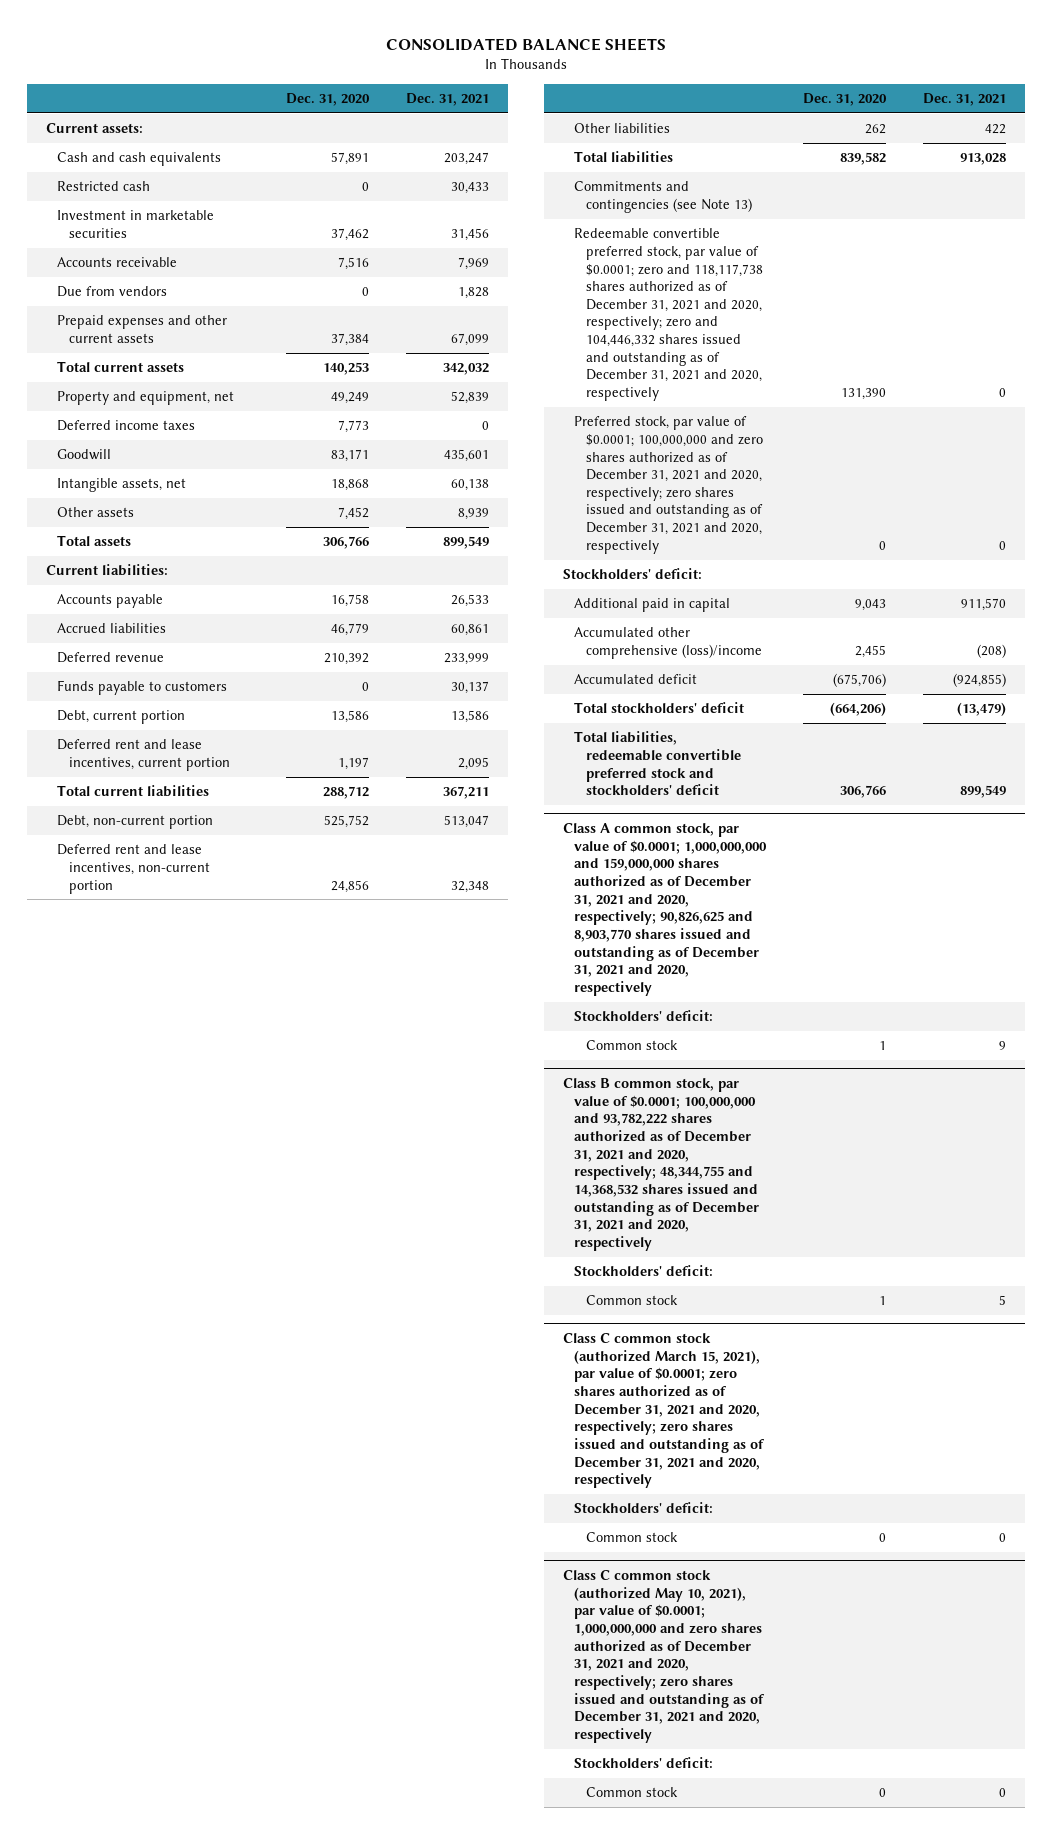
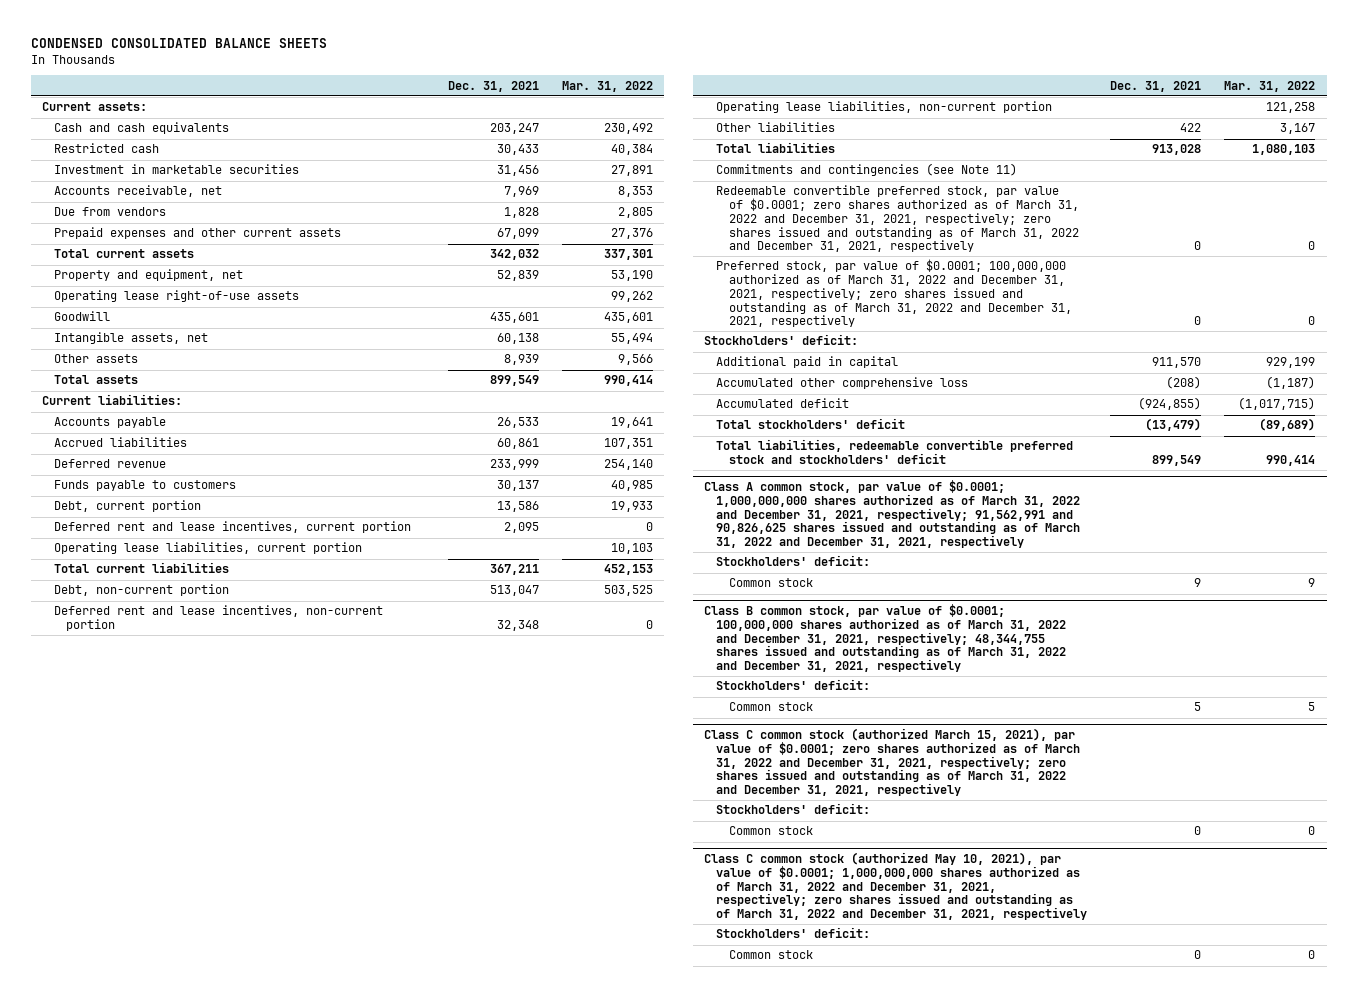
[386,37,667,51] CONSOLIDATED BALANCE SHEETS -> [30,38,327,49] CONDENSED CONSOLIDATED BALANCE SHEETS
[286,92,371,106] Dec. 31, 2020 -> none
none -> [561,80,653,92] Mar. 31, 2022
[57,257,178,268] Accounts receivable -> [54,185,223,198] Accounts receivable, net
[57,420,196,432] Deferred income taxes -> none
none -> [54,290,300,303] Operating lease right-of-use assets
none -> [54,542,363,555] Operating lease liabilities, current portion
none -> [716,101,1053,114] Operating lease liabilities, non-current portion
[574,181,752,213] Commitments and contingencies (see Note 13) -> [716,163,1018,177] Commitments and contingencies (see Note 11)
[574,228,763,402] Redeemable convertible preferred stock, par value of $0.0001; zero and 118,117,738 shares authorized as of December 31, 2021 and 2020, respectively; zero and 104,446,332 shares issued and outstanding as of December 31, 2021 and 2020, respectively -> [716,185,1079,253] Redeemable convertible preferred stock, par value of $0.0001; zero shares authorized as of March 31, 2022 and December 31, 2021, respectively; zero shares issued and outstanding as of March 31, 2022 and December 31, 2021, respectively
[574,416,763,554] Preferred stock, par value of $0.0001; 100,000,000 and zero shares authorized as of December 31, 2021 and 2020, respectively; zero shares issued and outstanding as of December 31, 2021 and 2020, respectively -> [716,259,1072,328] Preferred stock, par value of $0.0001; 100,000,000 authorized as of March 31, 2022 and December 31, 2021, respectively; zero shares issued and outstanding as of March 31, 2022 and December 31, 2021, respectively
[574,627,762,659] Accumulated other comprehensive (loss)/income -> [716,377,969,390] Accumulated other comprehensive loss
[562,823,768,996] Class A common stock, par value of $0.0001; 1,000,000,000 and 159,000,000 shares authorized as of December 31, 2021 and 2020, respectively; 90,826,625 and 8,903,770 shares issued and outstanding as of December 31, 2021 and 2020, respectively -> [704,480,1081,549] Class A common stock, par value of $0.0001; 1,000,000,000 shares authorized as of March 31, 2022 and December 31, 2021, respectively; 91,562,991 and 90,826,625 shares issued and outstanding as of March 31, 2022 and December 31, 2021, respectively
[562,1078,760,1251] Class B common stock, par value of $0.0001; 100,000,000 and 93,782,222 shares authorized as of December 31, 2021 and 2020, respectively; 48,344,755 and 14,368,532 shares issued and outstanding as of December 31, 2021 and 2020, respectively -> [704,604,1067,673] Class B common stock, par value of $0.0001; 100,000,000 shares authorized as of March 31, 2022 and December 31, 2021, respectively; 48,344,755 shares issued and outstanding as of March 31, 2022 and December 31, 2021, respectively
[562,1333,766,1489] Class C common stock (authorized March 15, 2021), par value of $0.0001; zero shares authorized as of December 31, 2021 and 2020, respectively; zero shares issued and outstanding as of December 31, 2021 and 2020, respectively -> [704,728,1081,797] Class C common stock (authorized March 15, 2021), par value of $0.0001; zero shares authorized as of March 31, 2022 and December 31, 2021, respectively; zero shares issued and outstanding as of March 31, 2022 and December 31, 2021, respectively
[562,1570,766,1743] Class C common stock (authorized May 10, 2021), par value of $0.0001; 1,000,000,000 and zero shares authorized as of December 31, 2021 and 2020, respectively; zero shares issued and outstanding as of December 31, 2021 and 2020, respectively -> [704,852,1088,921] Class C common stock (authorized May 10, 2021), par value of $0.0001; 1,000,000,000 shares authorized as of March 31, 2022 and December 31, 2021, respectively; zero shares issued and outstanding as of March 31, 2022 and December 31, 2021, respectively

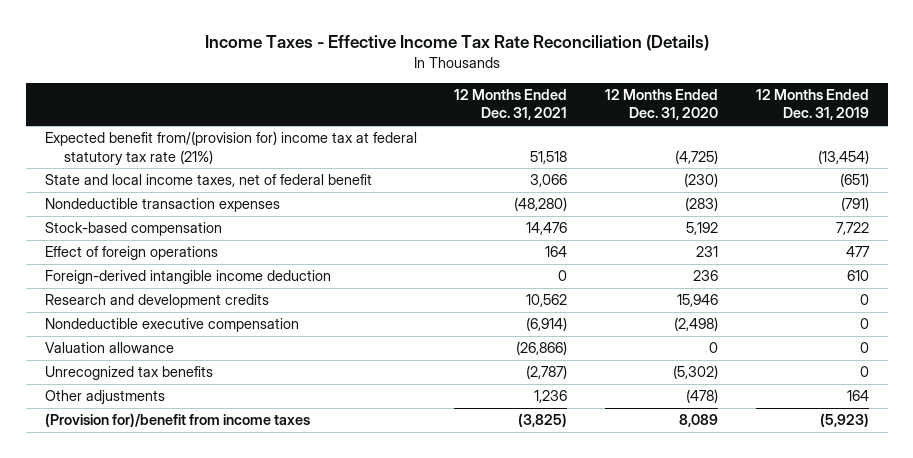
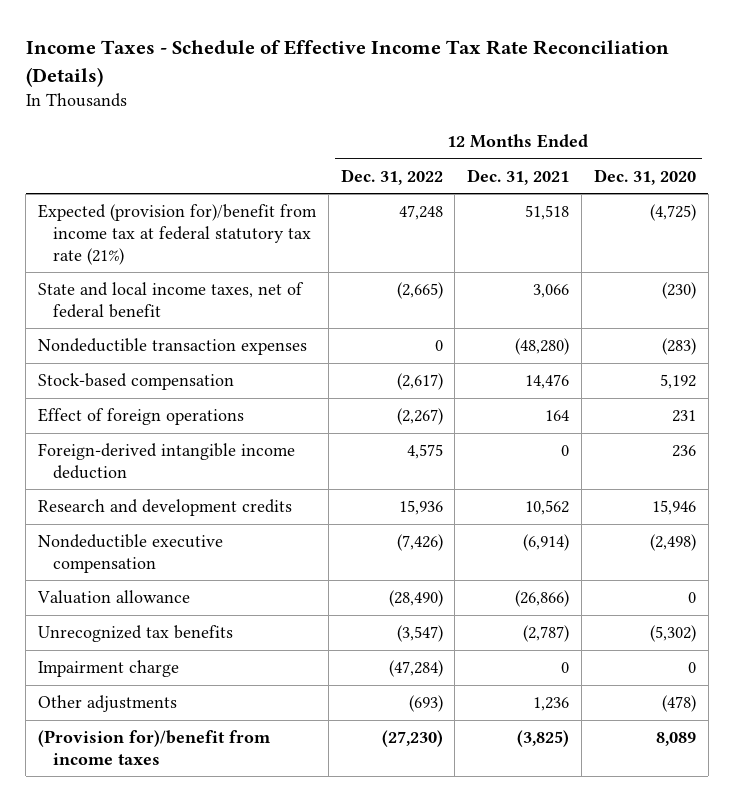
[204,35,709,52] Income Taxes - Effective Income Tax Rate Reconciliation (Details) -> [25,39,669,87] Income Taxes - Schedule of Effective Income Tax Rate Reconciliation (Details)
[755,89,869,121] 12 Months Ended Dec. 31, 2019 -> none
none -> [340,168,443,185] Dec. 31, 2022
[44,131,417,165] Expected benefit from/(provision for) income tax at federal statutory tax rate (21%) -> [38,204,318,265] Expected (provision for)/benefit from income tax at federal statutory tax rate (21%)
none -> [38,660,180,678] Impairment charge

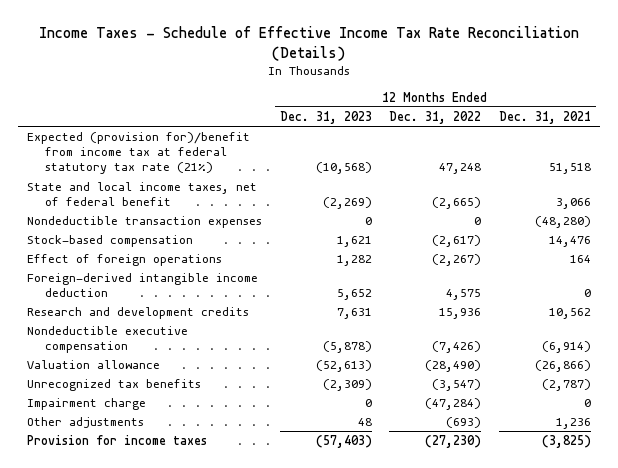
[593,168,696,185] Dec. 31, 2020 -> none
none -> [279,110,372,124] Dec. 31, 2023
[38,730,272,765] (Provision for)/benefit from income taxes -> [26,435,207,446] Provision for income taxes

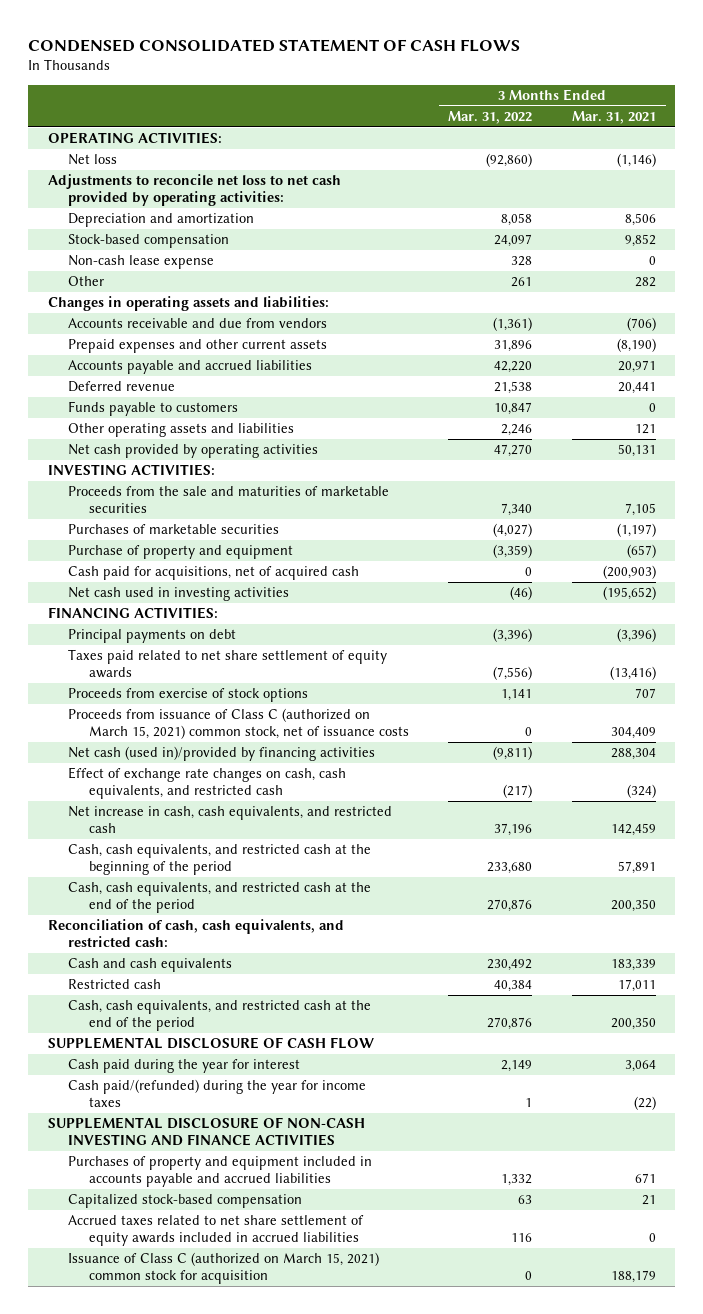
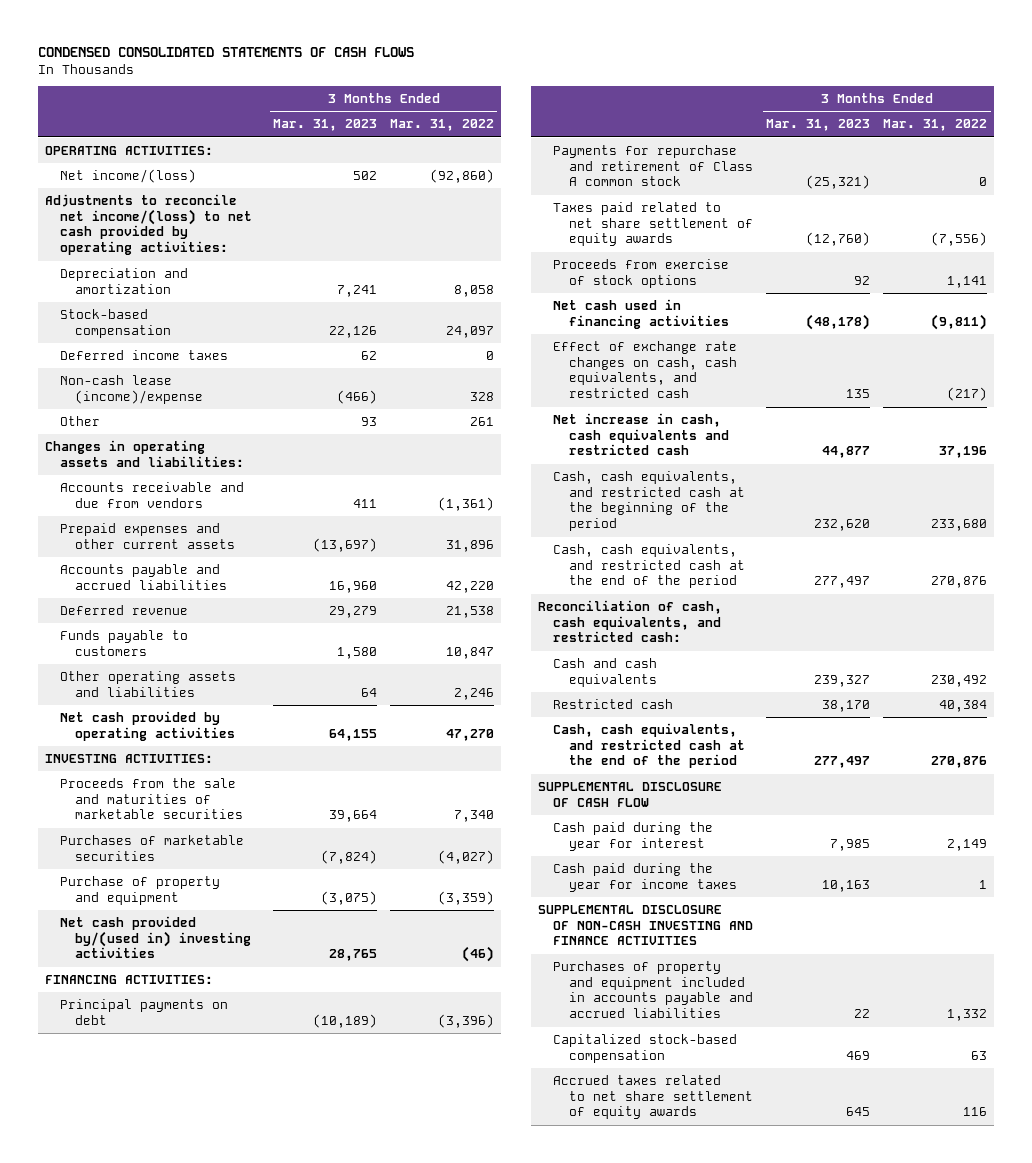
[27,38,520,52] CONDENSED CONSOLIDATED STATEMENT OF CASH FLOWS -> [38,47,415,58] CONDENSED CONSOLIDATED STATEMENTS OF CASH FLOWS
[571,111,656,125] Mar. 31, 2021 -> none
none -> [273,119,378,132] Mar. 31, 2023
[68,154,118,166] Net loss -> [59,169,196,184] Net income/(loss)
[47,174,341,207] Adjustments to reconcile net loss to net cash provided by operating activities: -> [44,194,252,256] Adjustments to reconcile net income/(loss) to net cash provided by operating activities:
none -> [59,350,228,361] Deferred income taxes
[68,255,215,270] Non-cash lease expense -> [59,375,204,404] Non-cash lease (income)/expense
[68,566,360,581] Cash paid for acquisitions, net of acquired cash -> none
[68,587,290,602] Net cash used in investing activities -> [59,916,252,959] Net cash provided by/(used in) investing activities
none -> [553,145,753,187] Payments for repurchase and retirement of Class A common stock
[68,708,410,740] Proceeds from issuance of Class C (authorized on March 15, 2021) common stock, net of issuance costs -> none
[68,746,376,762] Net cash (used in)/provided by financing activities -> [553,299,729,329] Net cash used in financing activities
[68,806,393,834] Net increase in cash, cash equivalents, and restricted cash -> [553,413,729,456] Net increase in cash, cash equivalents and restricted cash
[68,1079,367,1108] Cash paid/(refunded) during the year for income taxes -> [553,863,737,892] Cash paid during the year for income taxes
[68,1252,380,1285] Issuance of Class C (authorized on March 15, 2021) common stock for acquisition -> none
[68,1215,365,1247] Accrued taxes related to net share settlement of equity awards included in accrued liabilities -> [553,1075,753,1120] Accrued taxes related to net share settlement of equity awards

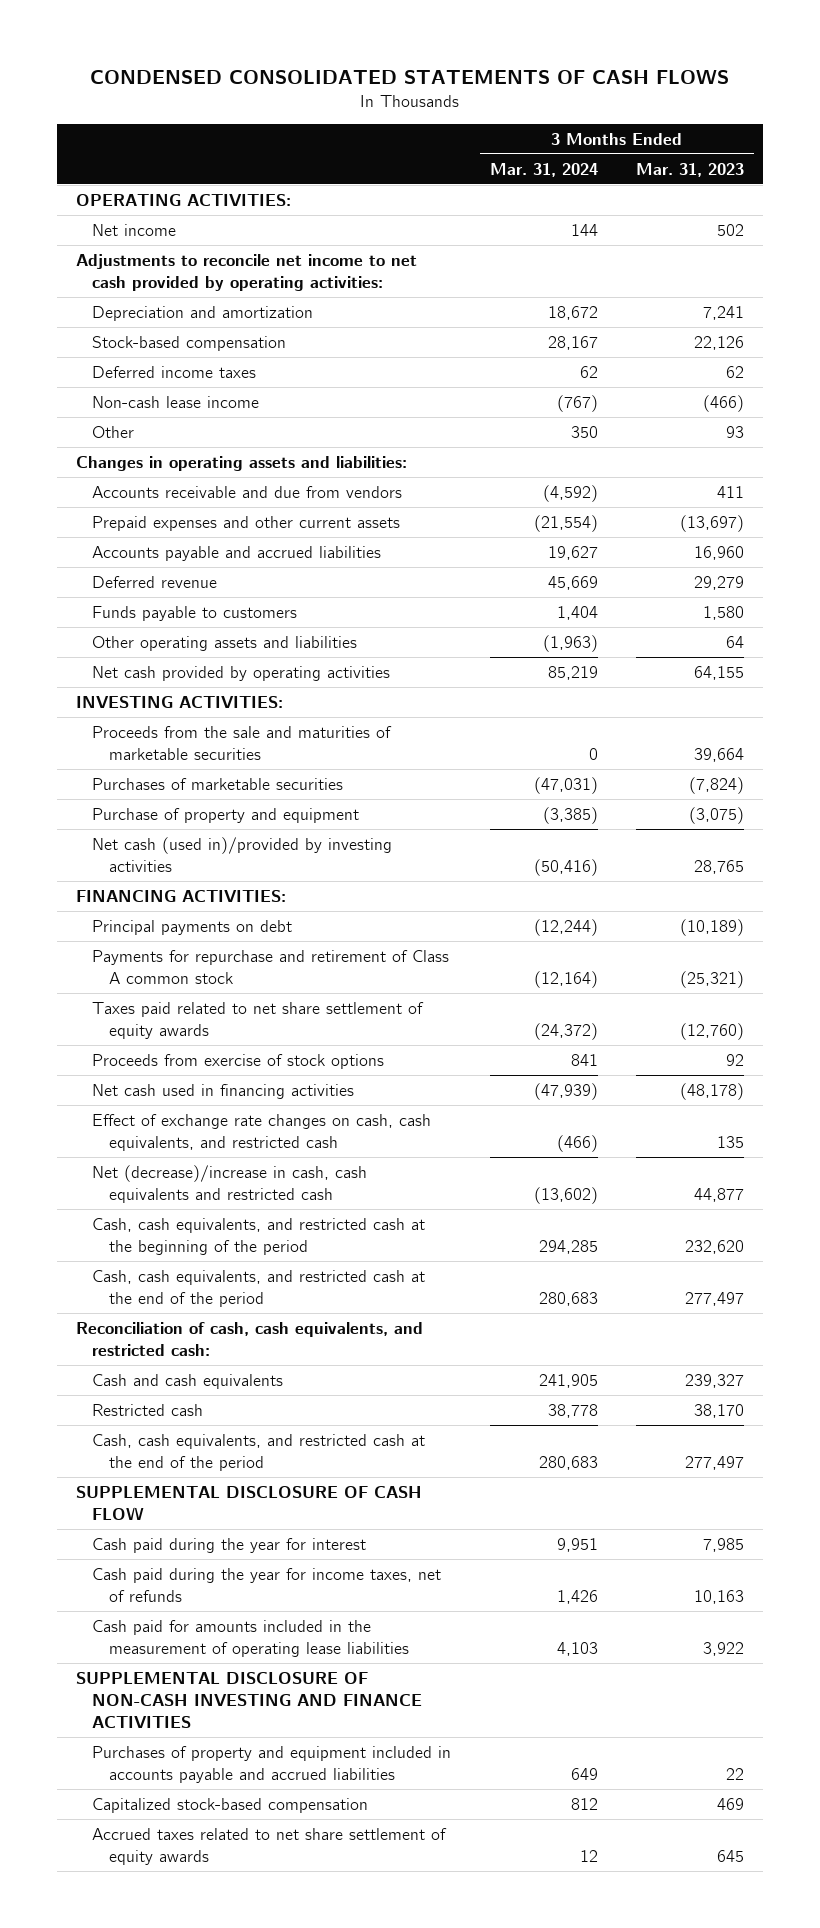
[390,119,495,132] Mar. 31, 2022 -> none
none -> [489,162,598,177] Mar. 31, 2024
[59,169,196,184] Net income/(loss) -> [92,223,177,236] Net income
[44,194,252,256] Adjustments to reconcile net income/(loss) to net cash provided by operating activities: -> [76,253,418,291] Adjustments to reconcile net income to net cash provided by operating activities:
[59,375,204,404] Non-cash lease (income)/expense -> [92,395,260,408] Non-cash lease income
[59,916,252,959] Net cash provided by/(used in) investing activities -> [92,836,393,872] Net cash (used in)/provided by investing activities
[553,413,729,456] Net increase in cash, cash equivalents and restricted cash -> [92,1164,368,1203] Net (decrease)/increase in cash, cash equivalents and restricted cash
[553,863,737,892] Cash paid during the year for income taxes -> [92,1567,442,1602] Cash paid during the year for income taxes, net of refunds
none -> [92,1619,409,1657] Cash paid for amounts included in the measurement of operating lease liabilities

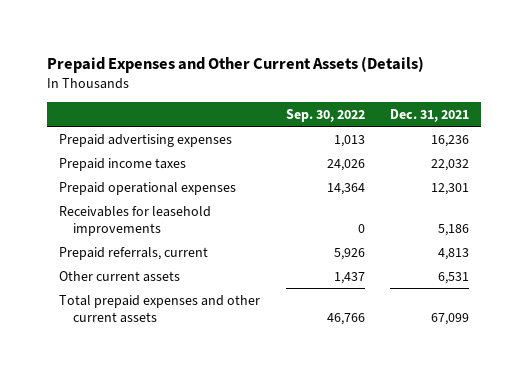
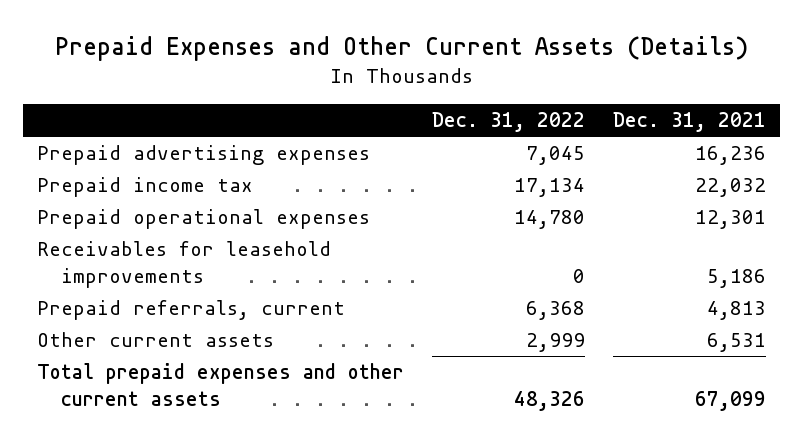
[285,109,365,123] Sep. 30, 2022 -> none
none -> [432,112,586,133] Dec. 31, 2022
[59,157,187,171] Prepaid income taxes -> [37,177,254,198] Prepaid income tax

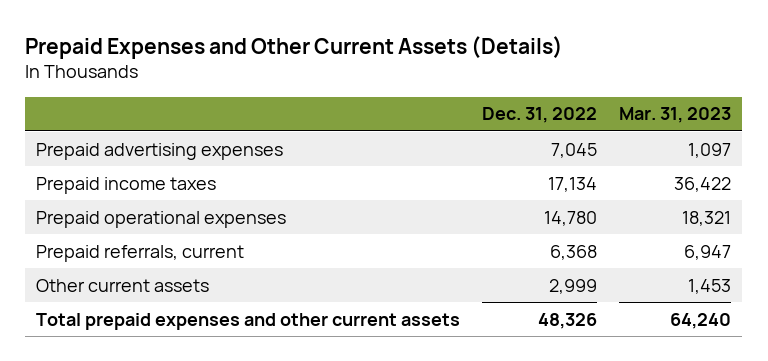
[613,112,767,133] Dec. 31, 2021 -> none
none -> [619,107,732,124] Mar. 31, 2023
[37,177,254,198] Prepaid income tax -> [36,176,217,194] Prepaid income taxes
[37,241,332,289] Receivables for leasehold improvements -> none

